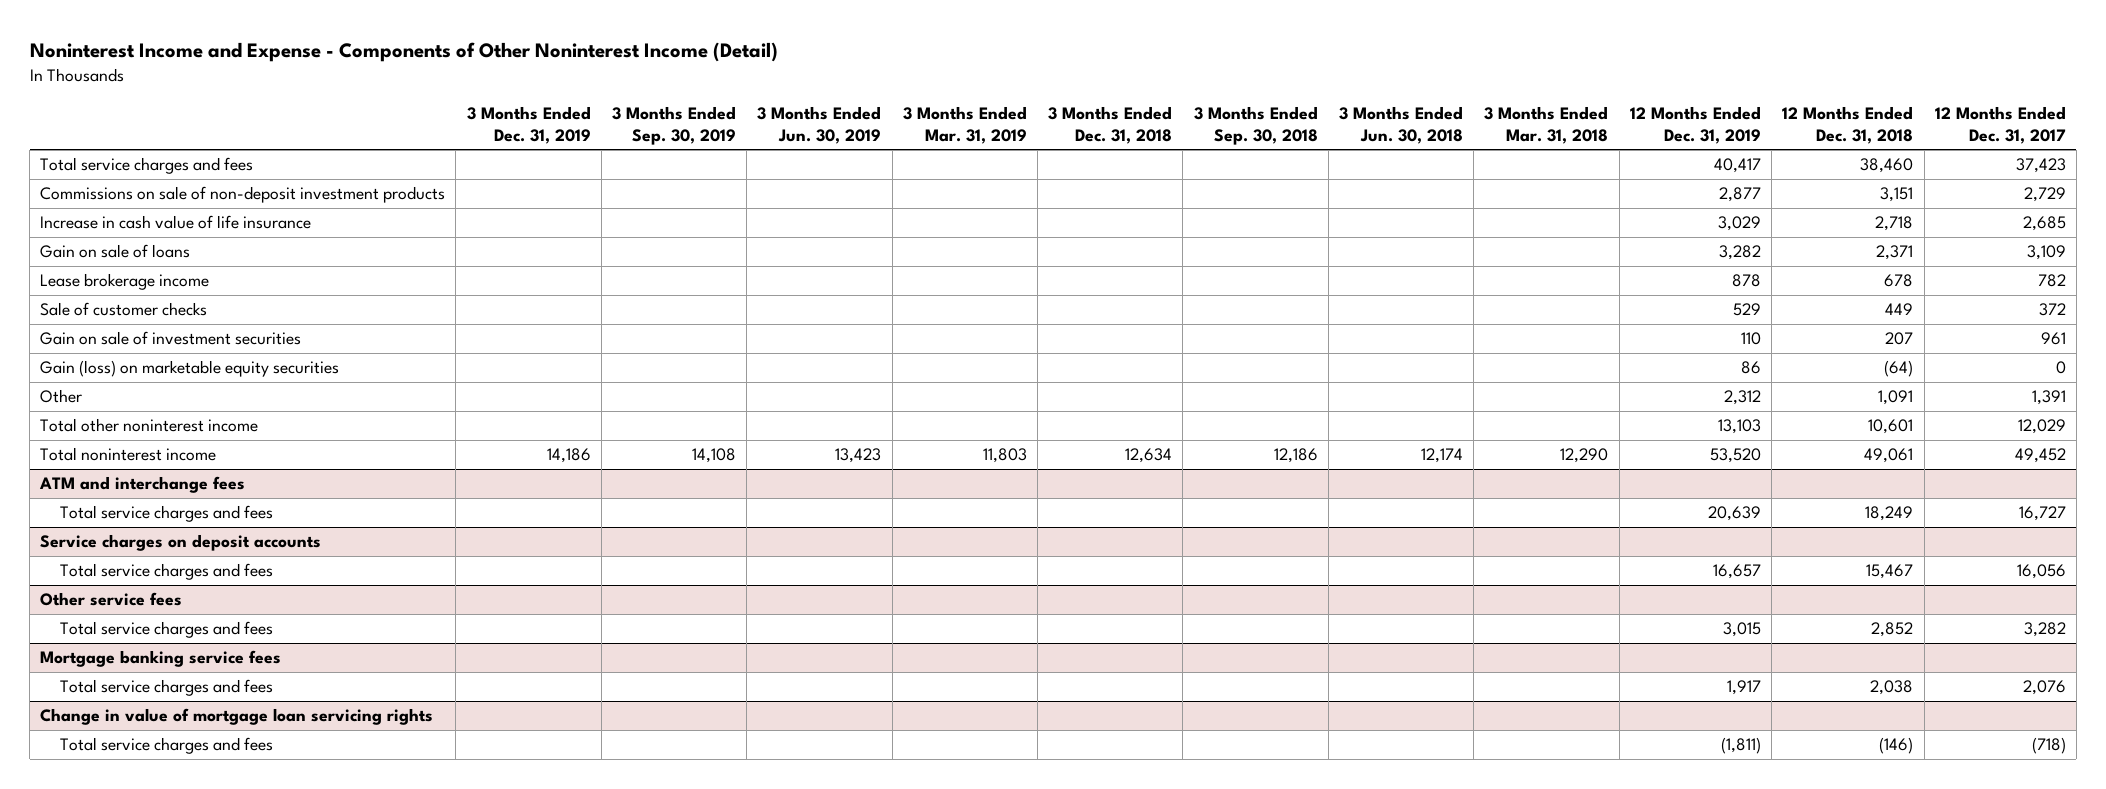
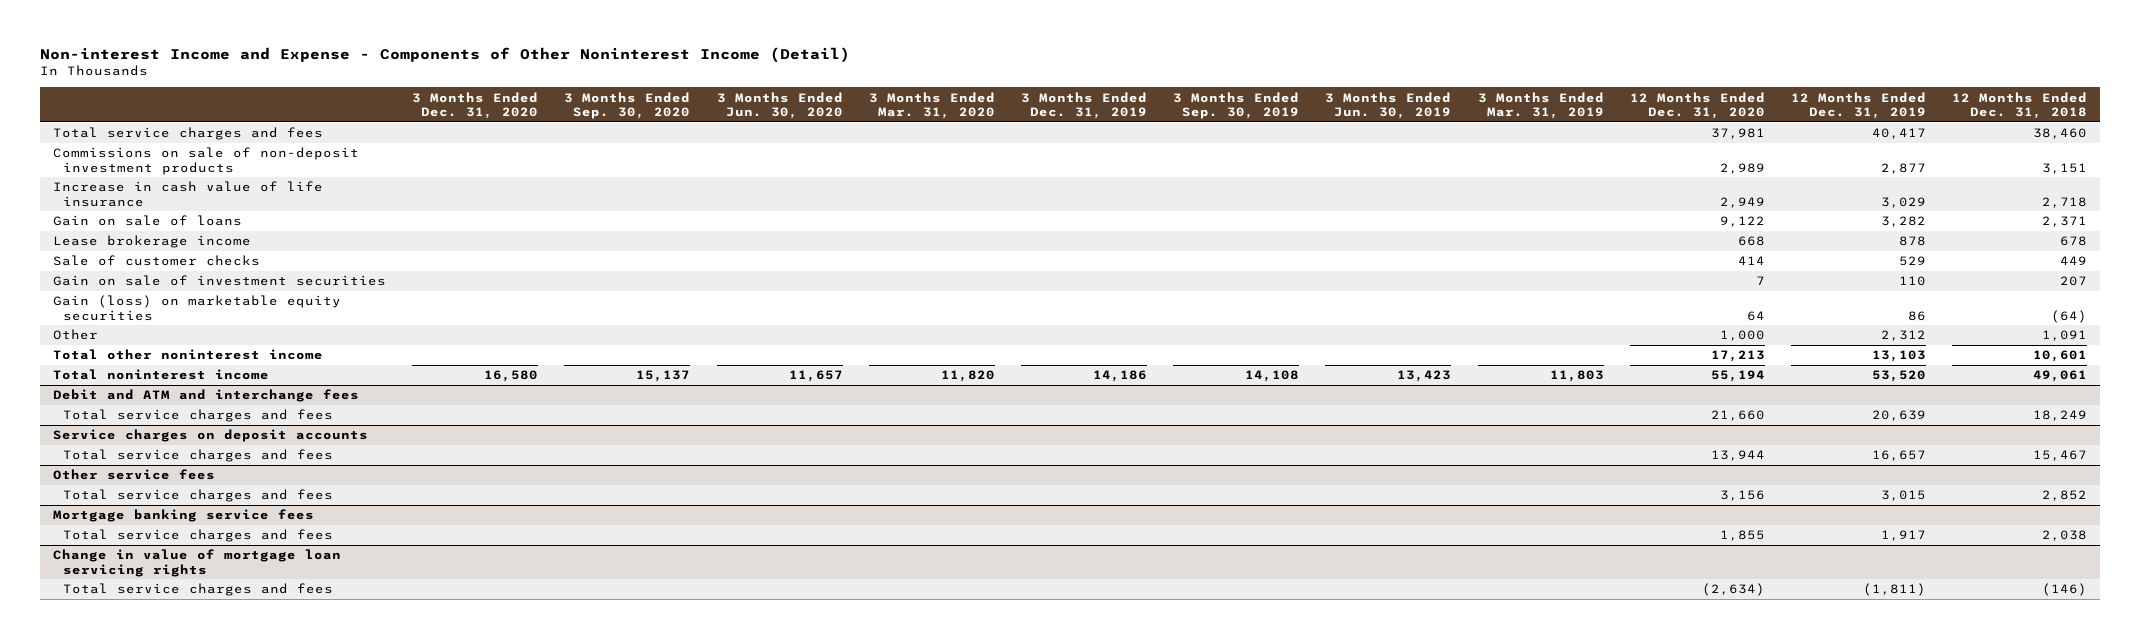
[29,42,778,63] Noninterest Income and Expense - Components of Other Noninterest Income (Detail) -> [39,46,850,63] Non-interest Income and Expense - Components of Other Noninterest Income (Detail)
[1048,106,1173,144] 3 Months Ended Dec. 31, 2018 -> none
[1193,106,1318,145] 3 Months Ended Sep. 30, 2018 -> none
[1339,106,1464,144] 3 Months Ended Jun. 30, 2018 -> none
[1484,106,1609,144] 3 Months Ended Mar. 31, 2018 -> none
[1934,106,2066,144] 12 Months Ended Dec. 31, 2017 -> none
none -> [412,91,539,120] 3 Months Ended Dec. 31, 2020
none -> [564,91,691,120] 3 Months Ended Sep. 30, 2020
none -> [716,91,843,120] 3 Months Ended Jun. 30, 2020
none -> [868,91,995,120] 3 Months Ended Mar. 31, 2020
none -> [1629,91,1765,120] 12 Months Ended Dec. 31, 2020
[39,476,246,494] ATM and interchange fees -> [52,389,359,403] Debit and ATM and interchange fees

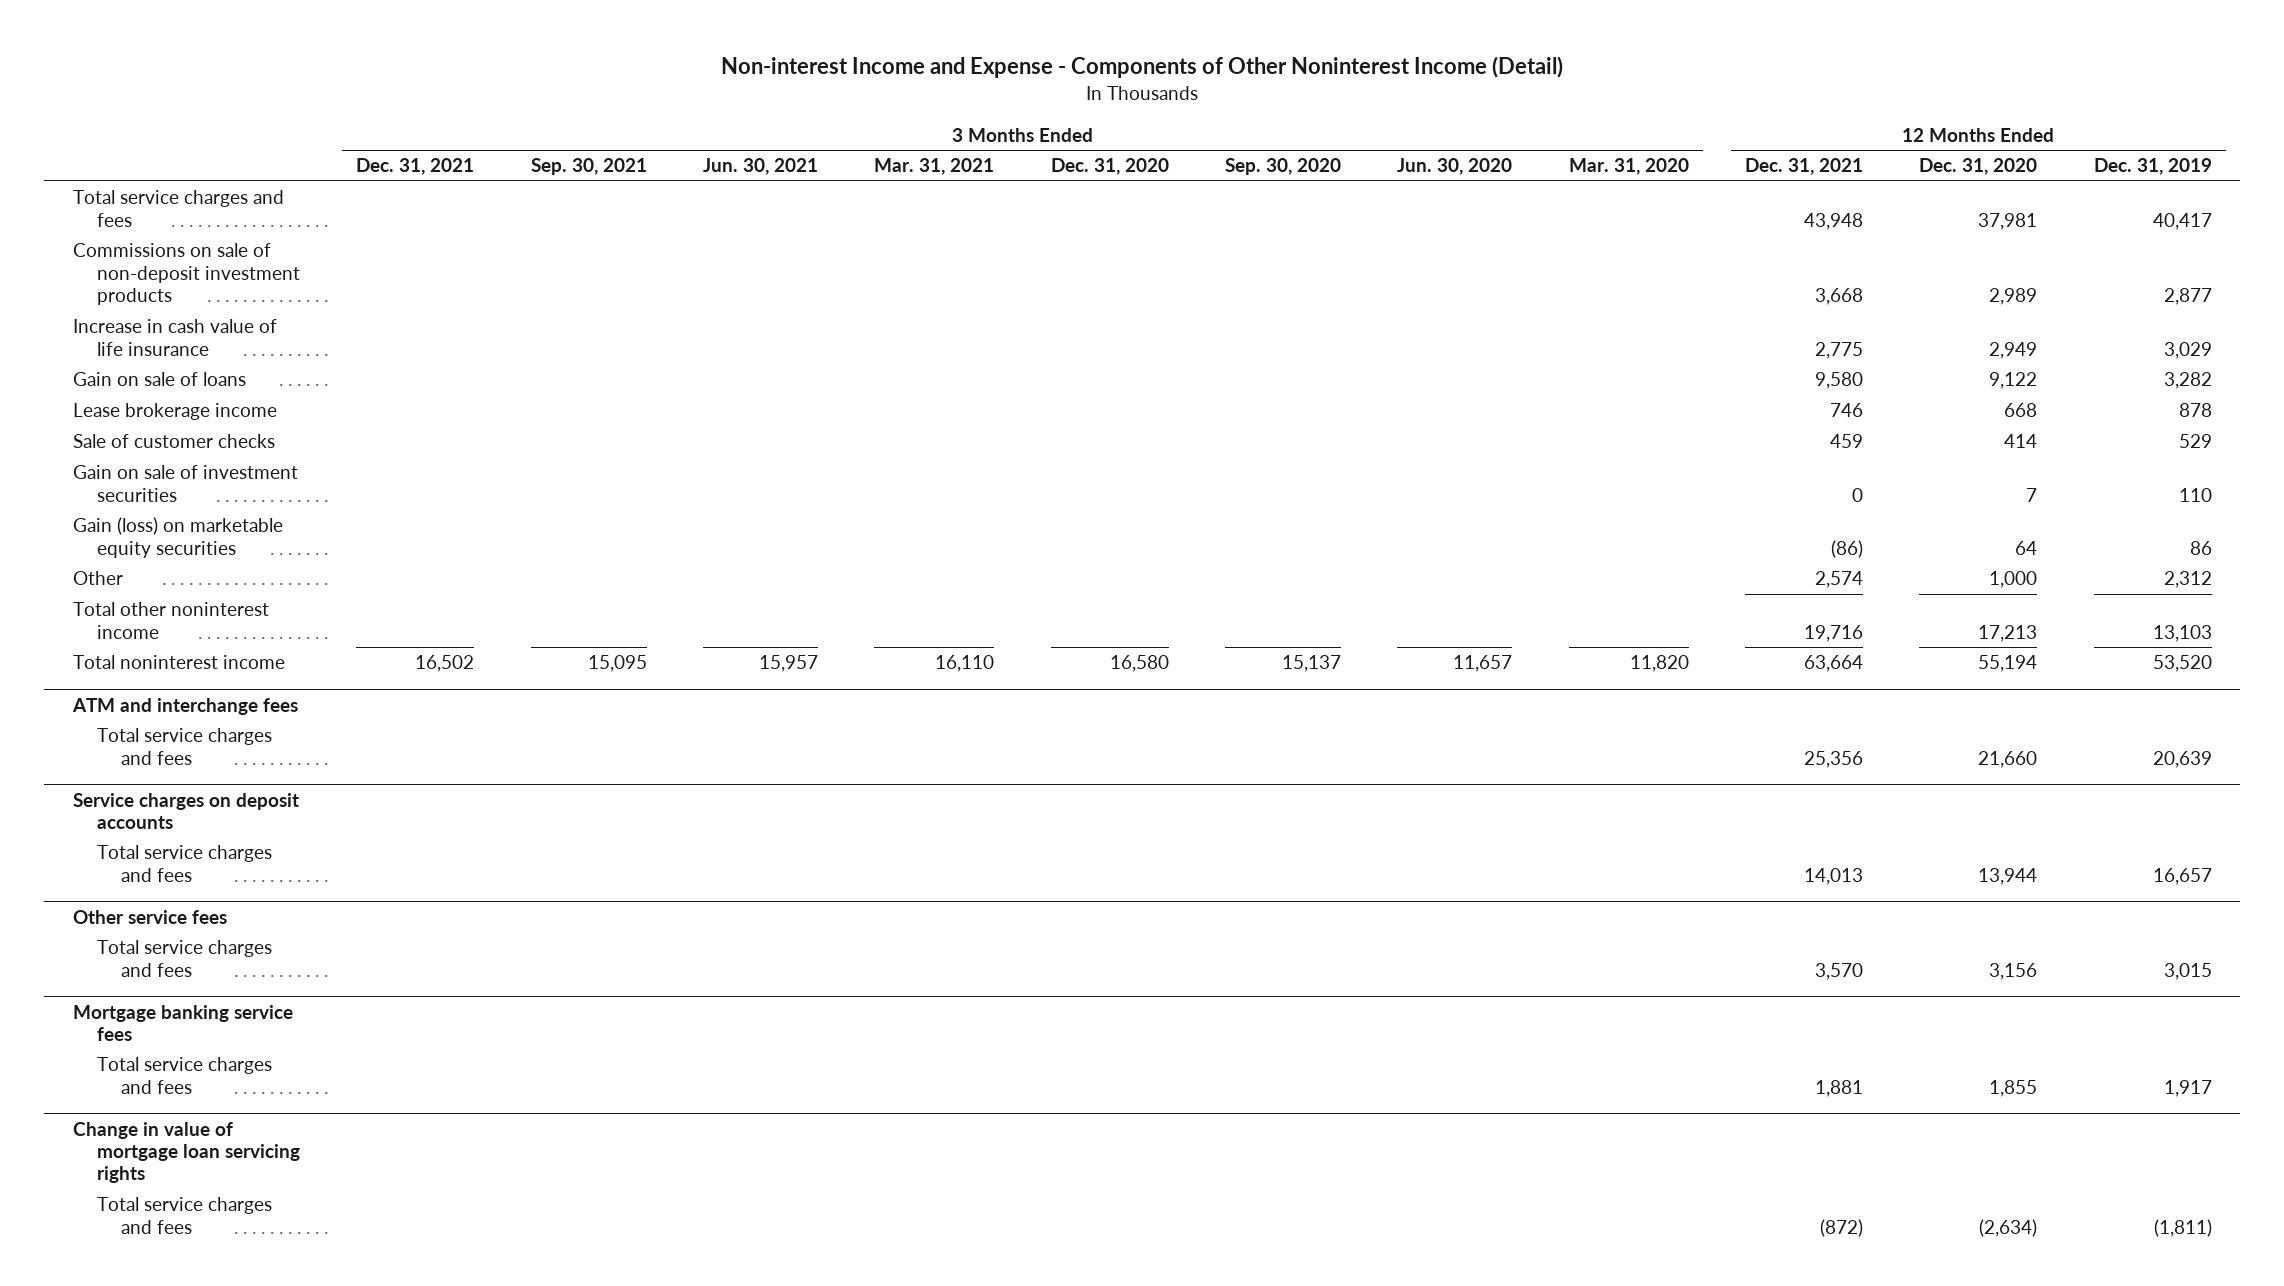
[1020,91,1147,120] 3 Months Ended Dec. 31, 2019 -> none
[1173,91,1300,120] 3 Months Ended Sep. 30, 2019 -> none
[1325,91,1452,120] 3 Months Ended Jun. 30, 2019 -> none
[1477,91,1604,120] 3 Months Ended Mar. 31, 2019 -> none
[1952,91,2088,120] 12 Months Ended Dec. 31, 2018 -> none
none -> [356,158,475,176] Dec. 31, 2021
none -> [530,158,647,176] Sep. 30, 2021
none -> [703,158,819,176] Jun. 30, 2021
none -> [874,158,995,176] Mar. 31, 2021
none -> [1745,158,1864,176] Dec. 31, 2021
[52,389,359,403] Debit and ATM and interchange fees -> [71,697,298,715] ATM and interchange fees

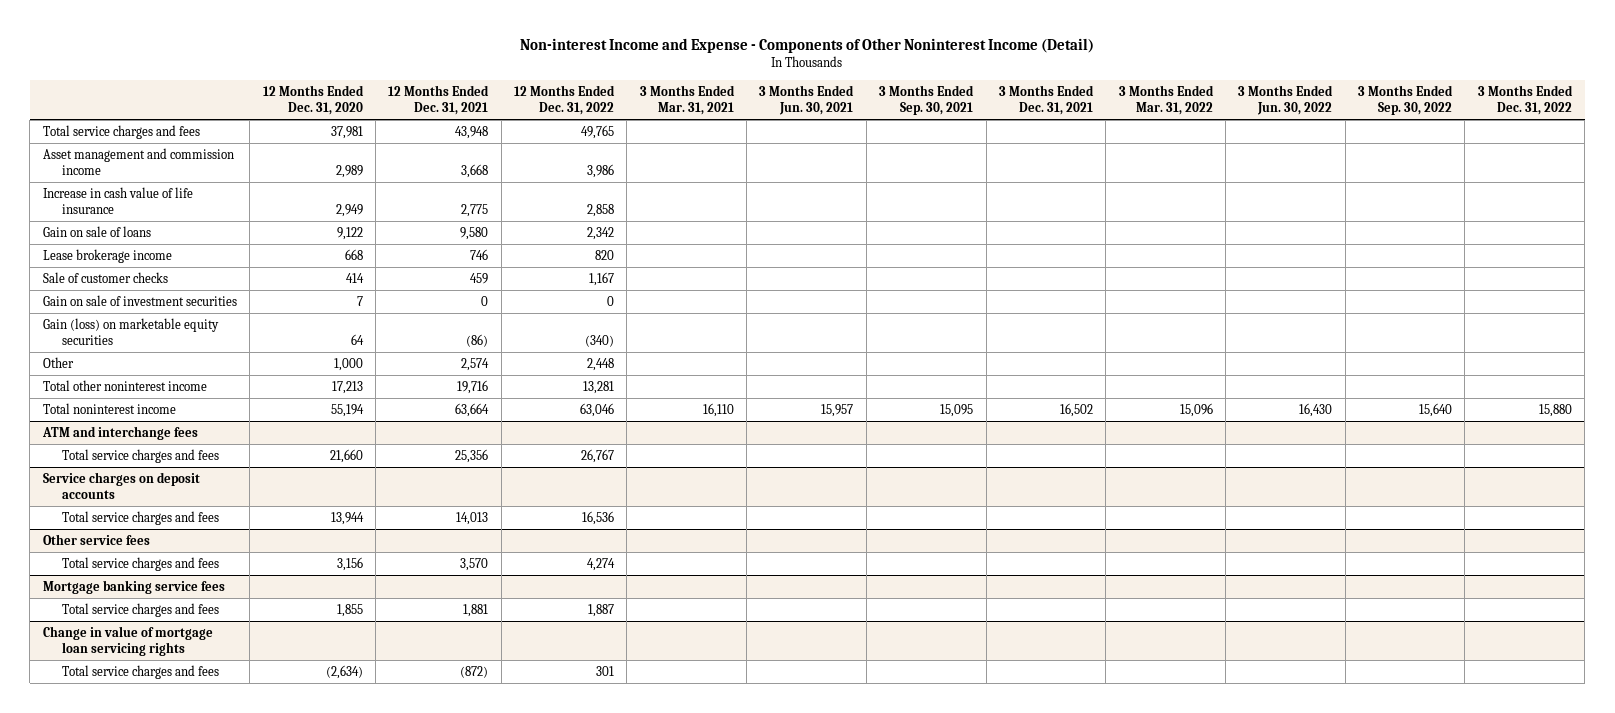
[1050,158,1169,176] Dec. 31, 2020 -> none
[1225,158,1342,176] Sep. 30, 2020 -> none
[1397,158,1513,176] Jun. 30, 2020 -> none
[1568,158,1689,176] Mar. 31, 2020 -> none
[2093,158,2212,176] Dec. 31, 2019 -> none
none -> [513,84,615,115] 12 Months Ended Dec. 31, 2022
none -> [1118,84,1214,115] 3 Months Ended Mar. 31, 2022
none -> [1238,84,1334,115] 3 Months Ended Jun. 30, 2022
none -> [1358,84,1454,115] 3 Months Ended Sep. 30, 2022
none -> [1477,84,1573,115] 3 Months Ended Dec. 31, 2022
[72,243,301,306] Commissions on sale of non-deposit investment products -> [42,148,234,176] Asset management and commission income

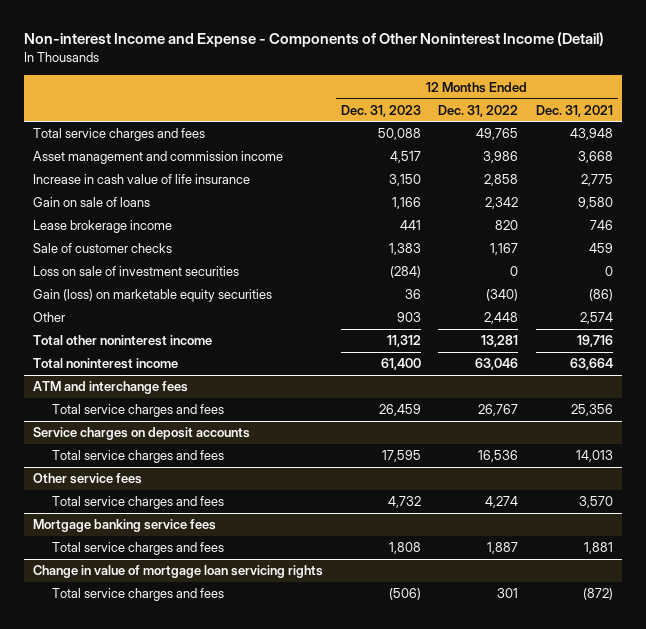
[262,84,364,115] 12 Months Ended Dec. 31, 2020 -> none
[639,84,735,115] 3 Months Ended Mar. 31, 2021 -> none
[759,84,855,115] 3 Months Ended Jun. 30, 2021 -> none
[879,84,975,115] 3 Months Ended Sep. 30, 2021 -> none
[998,84,1094,115] 3 Months Ended Dec. 31, 2021 -> none
[1118,84,1214,115] 3 Months Ended Mar. 31, 2022 -> none
[1238,84,1334,115] 3 Months Ended Jun. 30, 2022 -> none
[1358,84,1454,115] 3 Months Ended Sep. 30, 2022 -> none
[1477,84,1573,115] 3 Months Ended Dec. 31, 2022 -> none
none -> [340,104,421,117] Dec. 31, 2023
[42,295,237,307] Gain on sale of investment securities -> [32,266,239,277] Loss on sale of investment securities

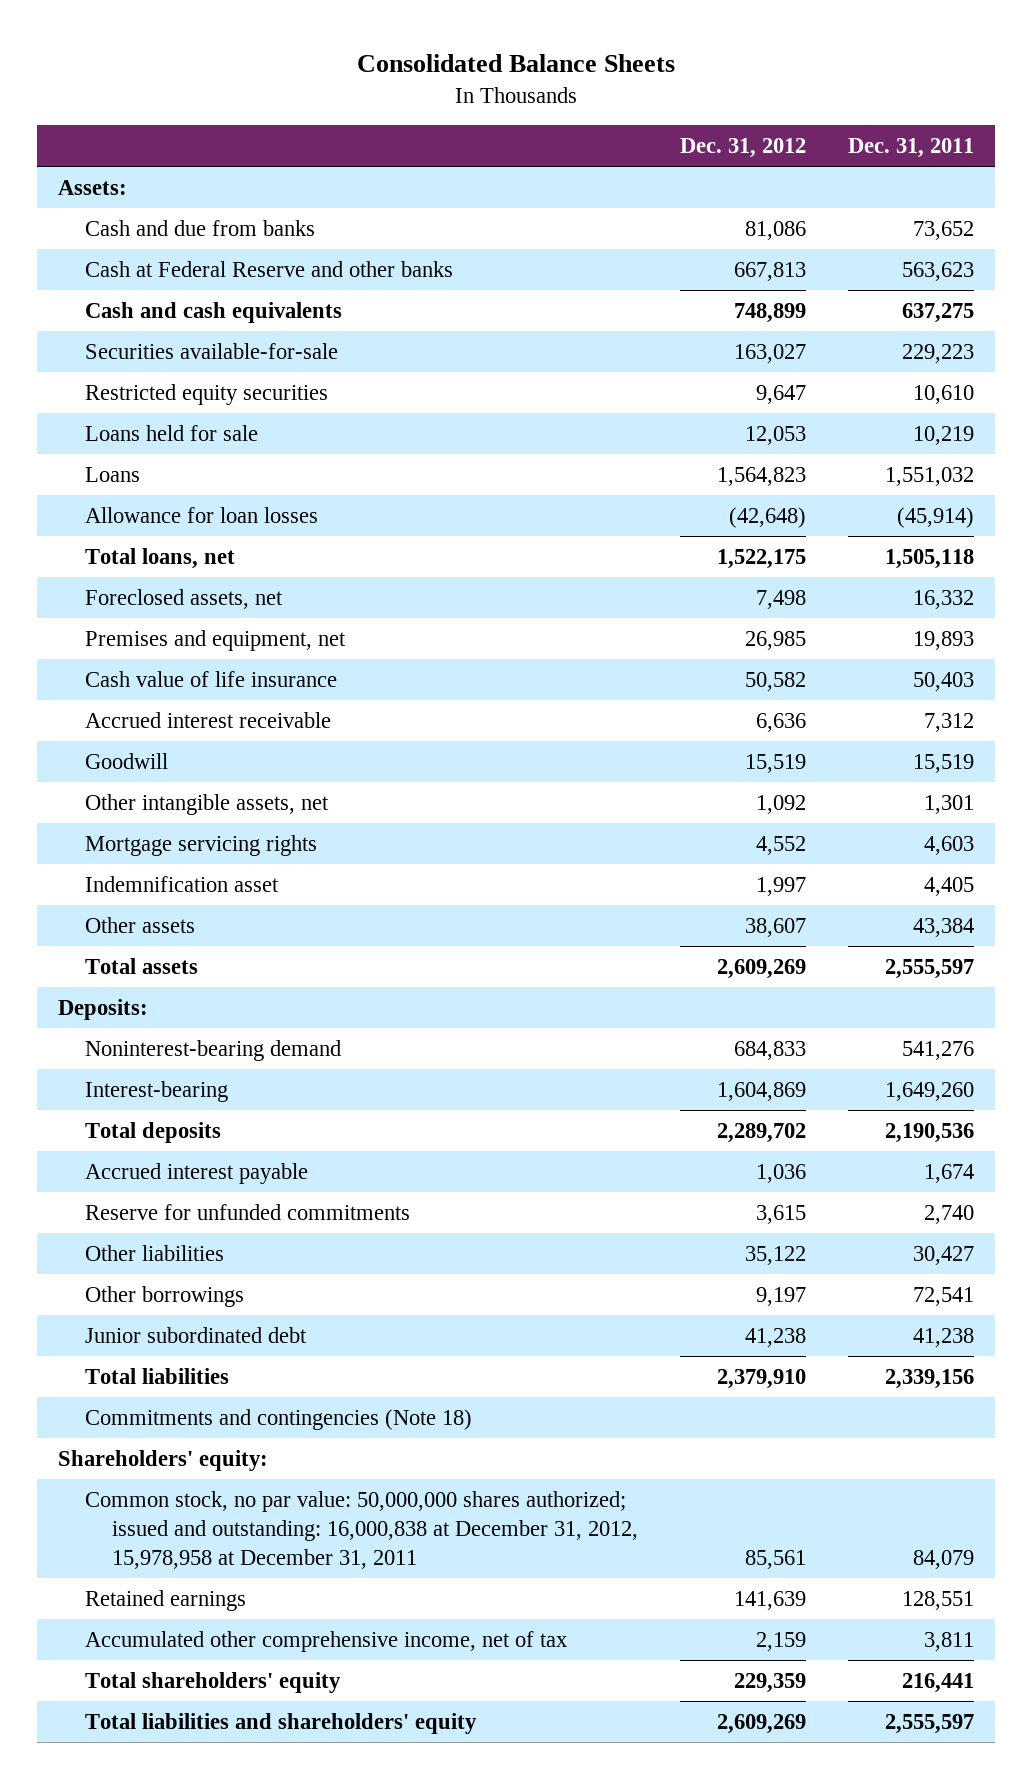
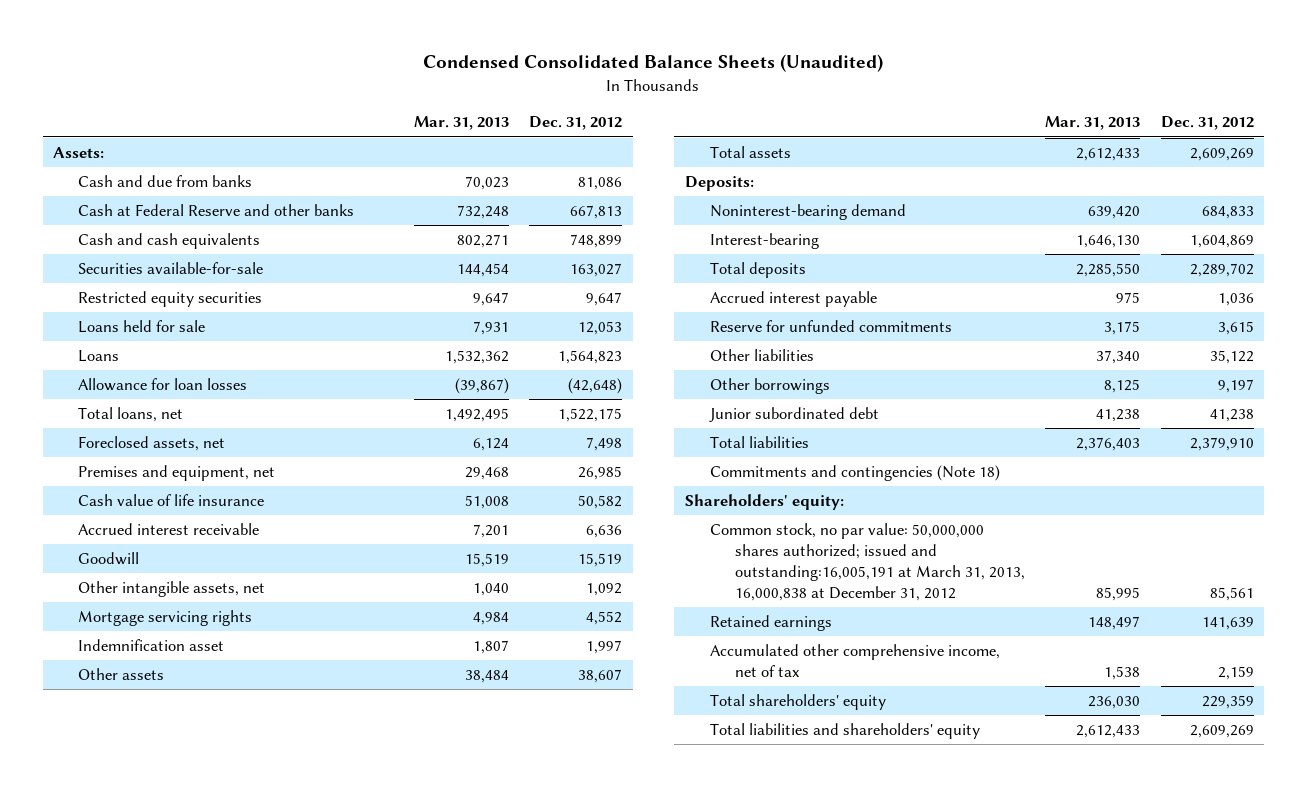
[357,54,676,73] Consolidated Balance Sheets -> [423,54,884,73] Condensed Consolidated Balance Sheets (Unaudited)
[847,138,974,159] Dec. 31, 2011 -> none
none -> [413,116,509,131] Mar. 31, 2013
[85,1490,638,1570] Common stock, no par value: 50,000,000 shares authorized; issued and outstanding: 16,000,838 at December 31, 2012, 15,978,958 at December 31, 2011 -> [709,523,1025,601] Common stock, no par value: 50,000,000 shares authorized; issued and outstanding:16,005,191 at March 31, 2013, 16,000,838 at December 31, 2012

